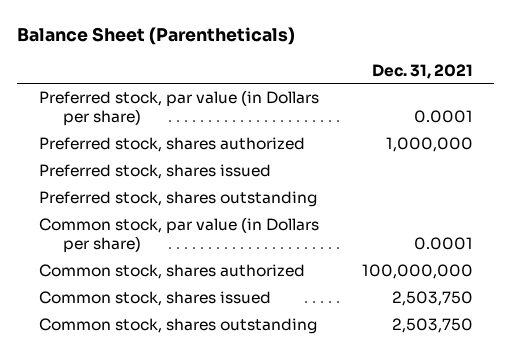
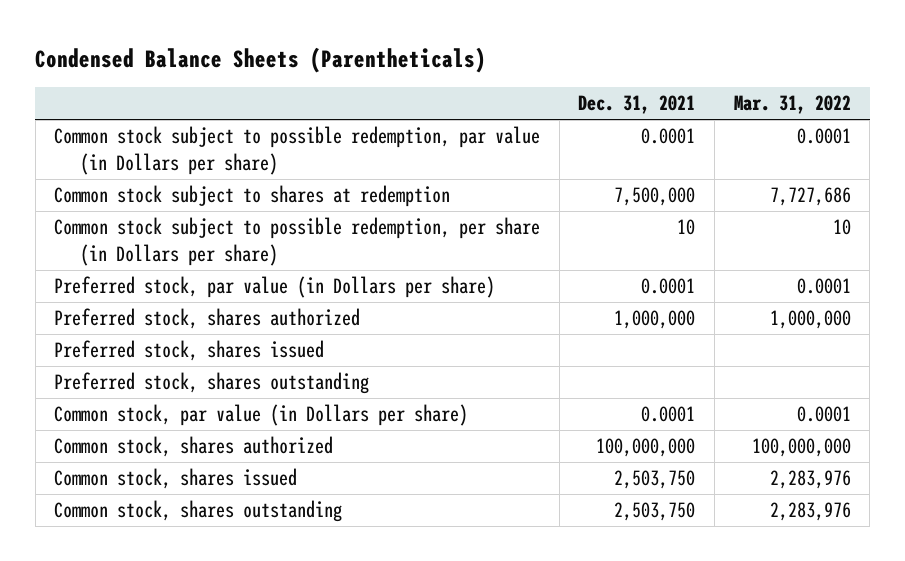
[17,27,296,46] Balance Sheet (Parentheticals) -> [35,46,487,73] Condensed Balance Sheets (Parentheticals)
none -> [733,95,851,115] Mar. 31, 2022
none -> [54,126,541,175] Common stock subject to possible redemption, par value (in Dollars per share)
none -> [54,185,451,208] Common stock subject to shares at redemption
none -> [54,217,541,266] Common stock subject to possible redemption, per share (in Dollars per share)

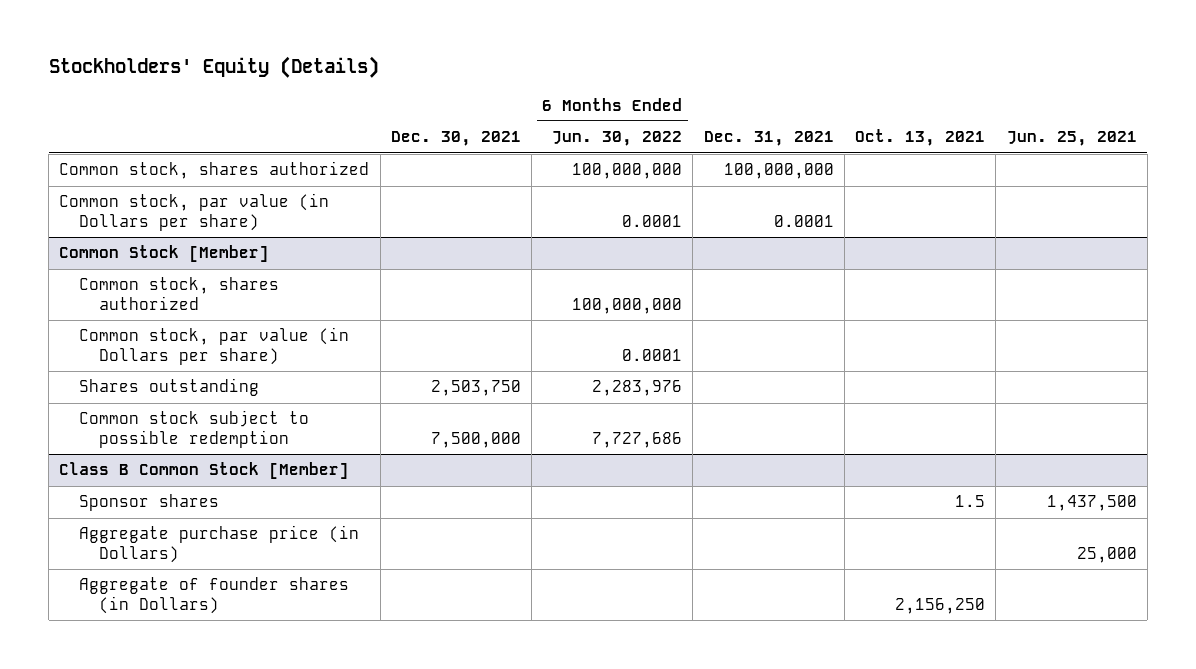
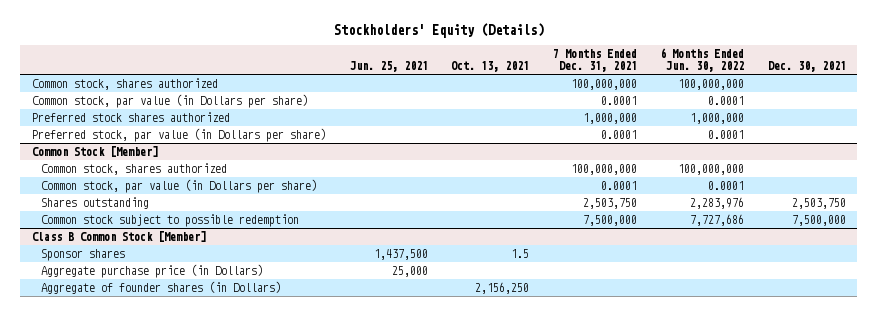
[703,131,834,147] Dec. 31, 2021 -> none
none -> [552,48,637,73] 7 Months Ended Dec. 31, 2021
none -> [32,112,231,123] Preferred stock shares authorized
none -> [32,128,327,143] Preferred stock, par value (in Dollars per share)

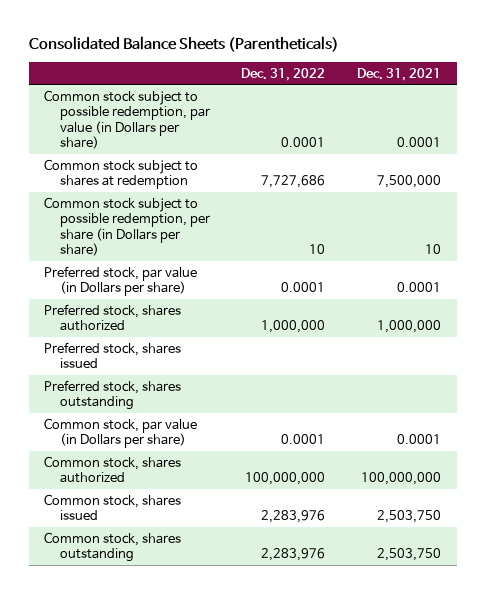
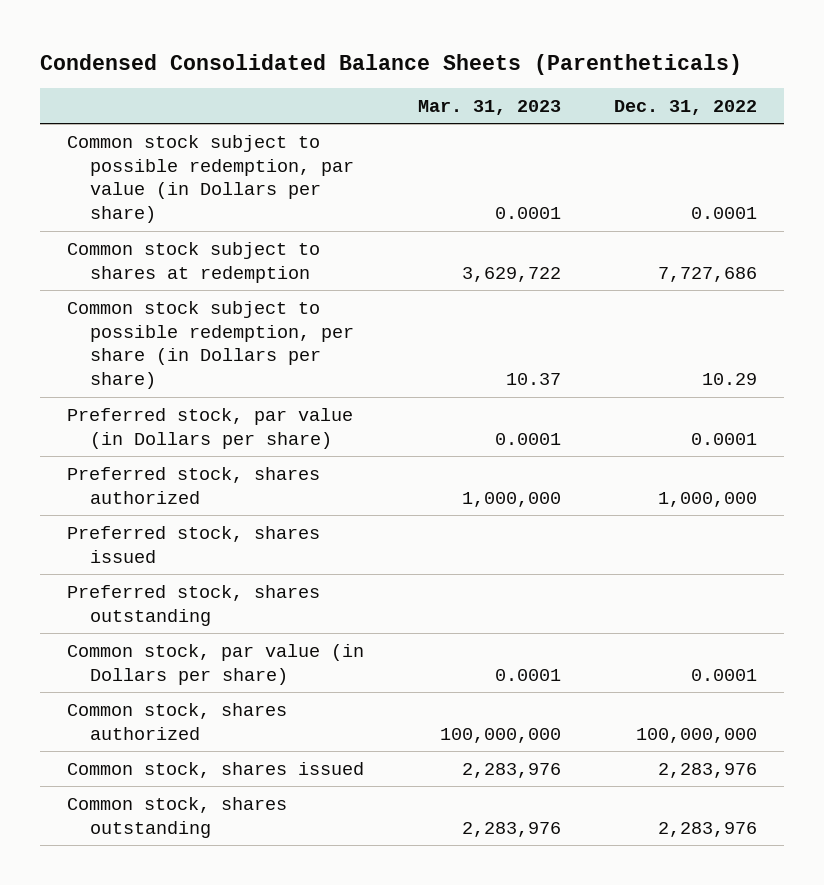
[28,35,339,52] Consolidated Balance Sheets (Parentheticals) -> [40,53,743,75] Condensed Consolidated Balance Sheets (Parentheticals)
[356,67,441,81] Dec. 31, 2021 -> none
none -> [417,100,561,116] Mar. 31, 2023
[309,244,326,255] 10 -> [702,373,758,386] 10.29

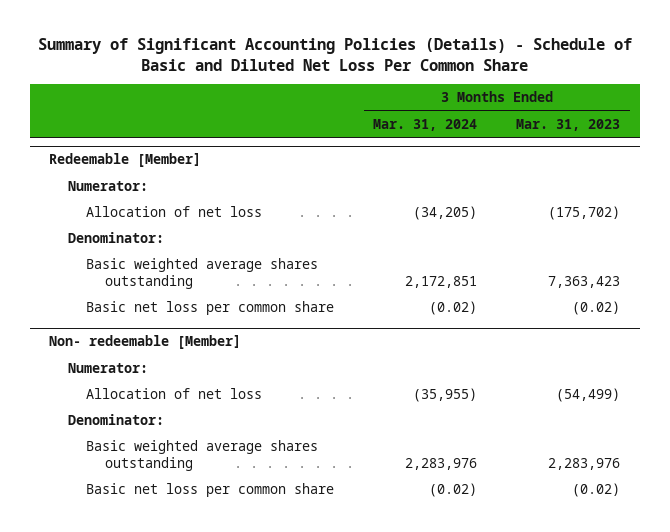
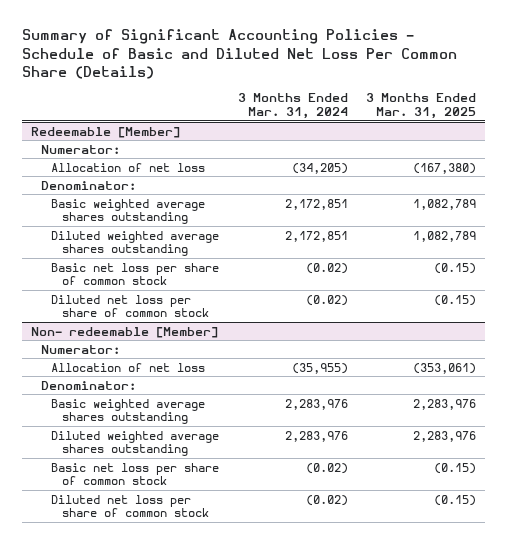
[37,38,632,71] Summary of Significant Accounting Policies (Details) - Schedule of Basic and Diluted Net Loss Per Common Share -> [21,29,457,79] Summary of Significant Accounting Policies - Schedule of Basic and Diluted Net Loss Per Common Share (Details)
[516,118,621,131] Mar. 31, 2023 -> none
none -> [366,93,477,120] 3 Months Ended Mar. 31, 2025
none -> [51,230,220,257] Diluted weighted average shares outstanding
[86,301,335,316] Basic net loss per common share -> [51,262,220,286] Basic net loss per share of common stock
none -> [51,294,209,318] Diluted net loss per share of common stock
none -> [51,430,220,457] Diluted weighted average shares outstanding
[86,483,335,498] Basic net loss per common share -> [51,462,220,486] Basic net loss per share of common stock
none -> [51,494,209,518] Diluted net loss per share of common stock

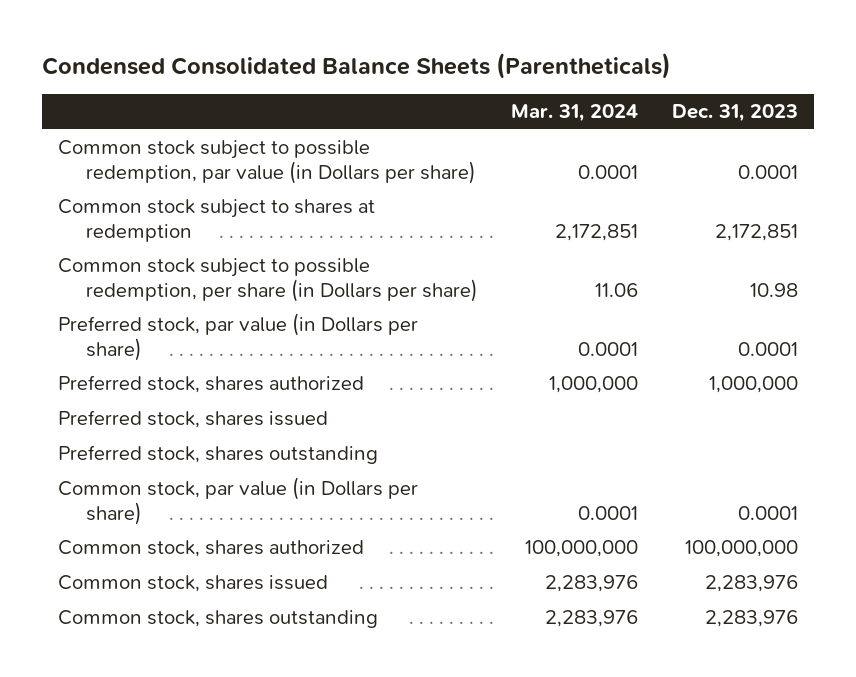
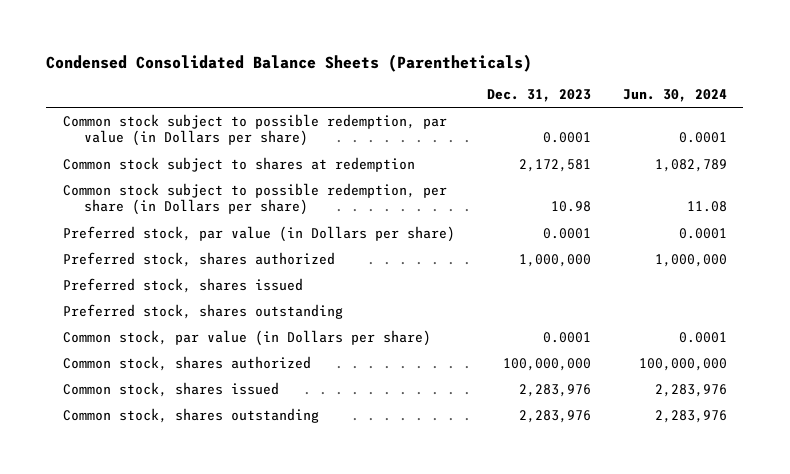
[511,104,639,123] Mar. 31, 2024 -> none
none -> [622,89,727,103] Jun. 30, 2024
[714,223,798,241] 2,172,851 -> [518,158,591,172] 2,172,581

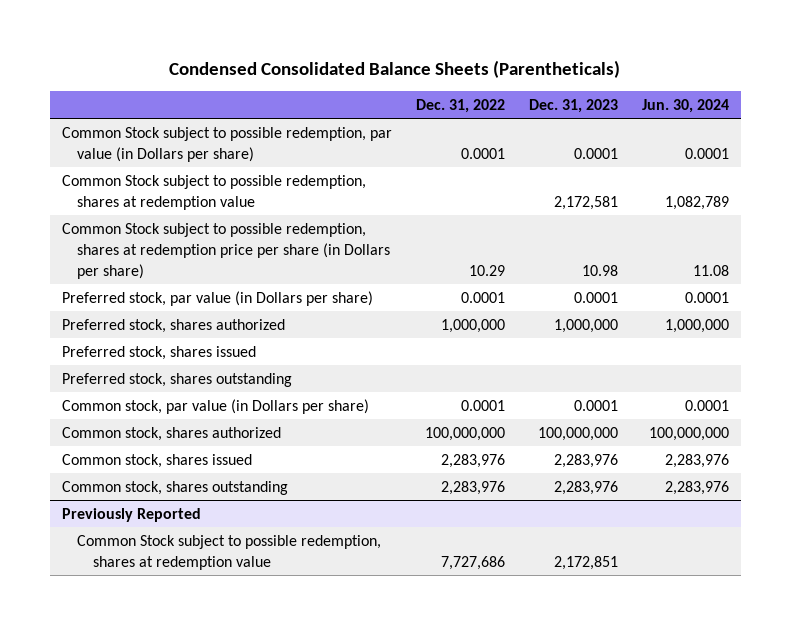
none -> [415,98,505,113] Dec. 31, 2022
[62,113,447,147] Common stock subject to possible redemption, par value (in Dollars per share) -> [61,126,392,162] Common Stock subject to possible redemption, par value (in Dollars per share)
[62,156,415,172] Common stock subject to shares at redemption -> [61,174,366,210] Common Stock subject to possible redemption, shares at redemption value
[62,182,447,216] Common stock subject to possible redemption, per share (in Dollars per share) -> [61,222,391,279] Common Stock subject to possible redemption, shares at redemption price per share (in Dollars per share)
none -> [61,507,201,522] Previously Reported
none -> [77,534,382,570] Common Stock subject to possible redemption, shares at redemption value

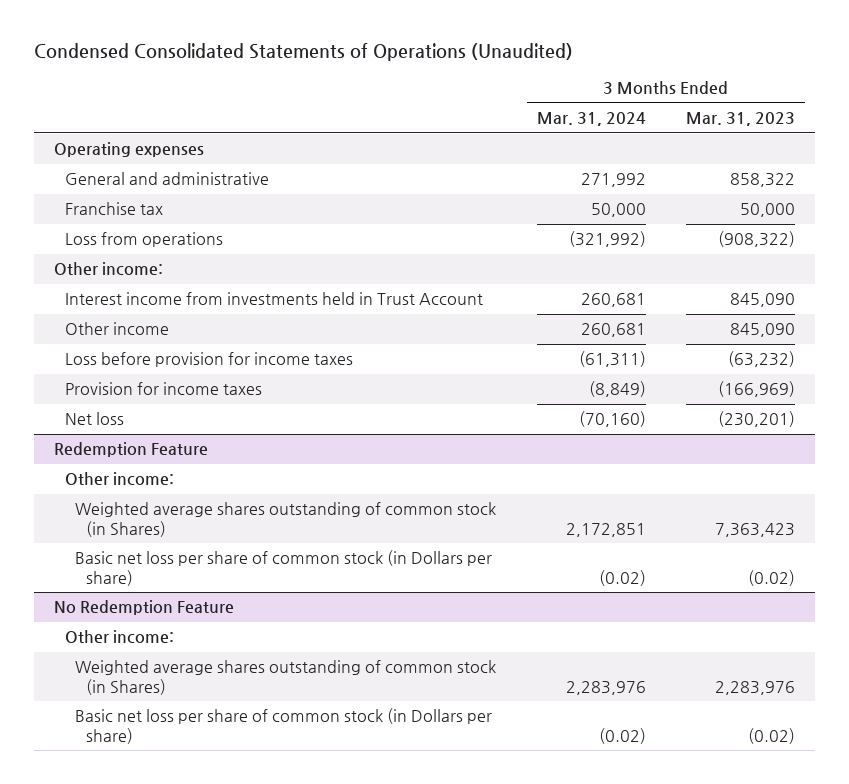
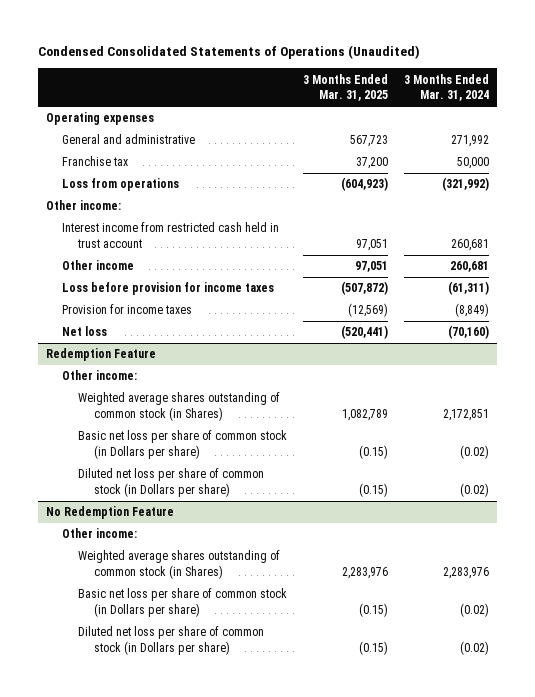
[686,112,796,127] Mar. 31, 2023 -> none
none -> [303,73,389,102] 3 Months Ended Mar. 31, 2025
[64,292,483,306] Interest income from investments held in Trust Account -> [61,222,279,248] Interest income from restricted cash held in trust account
none -> [77,468,264,497] Diluted net loss per share of common stock (in Dollars per share)
none -> [77,626,264,655] Diluted net loss per share of common stock (in Dollars per share)

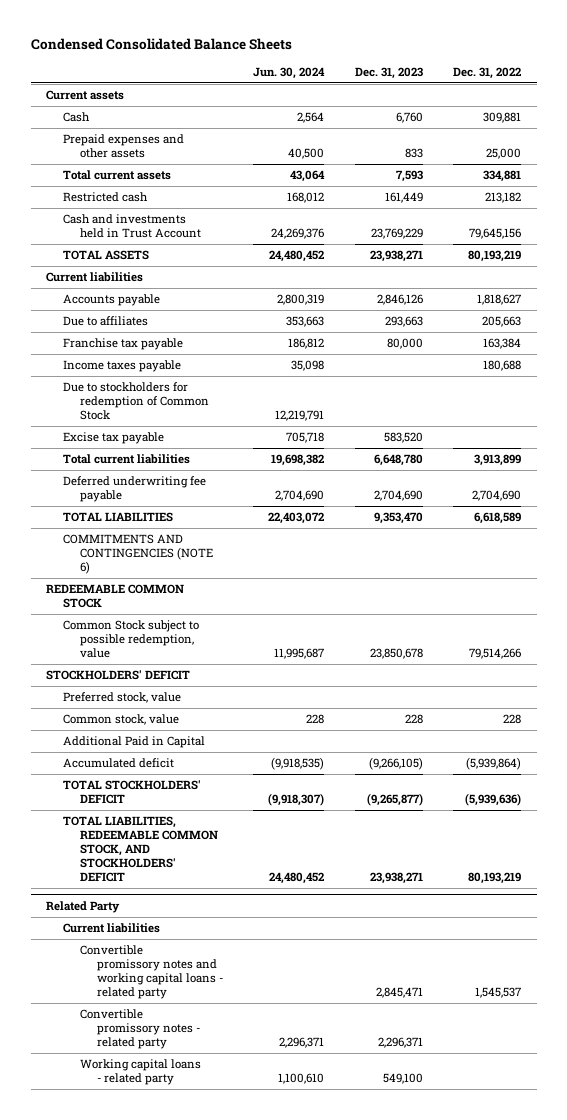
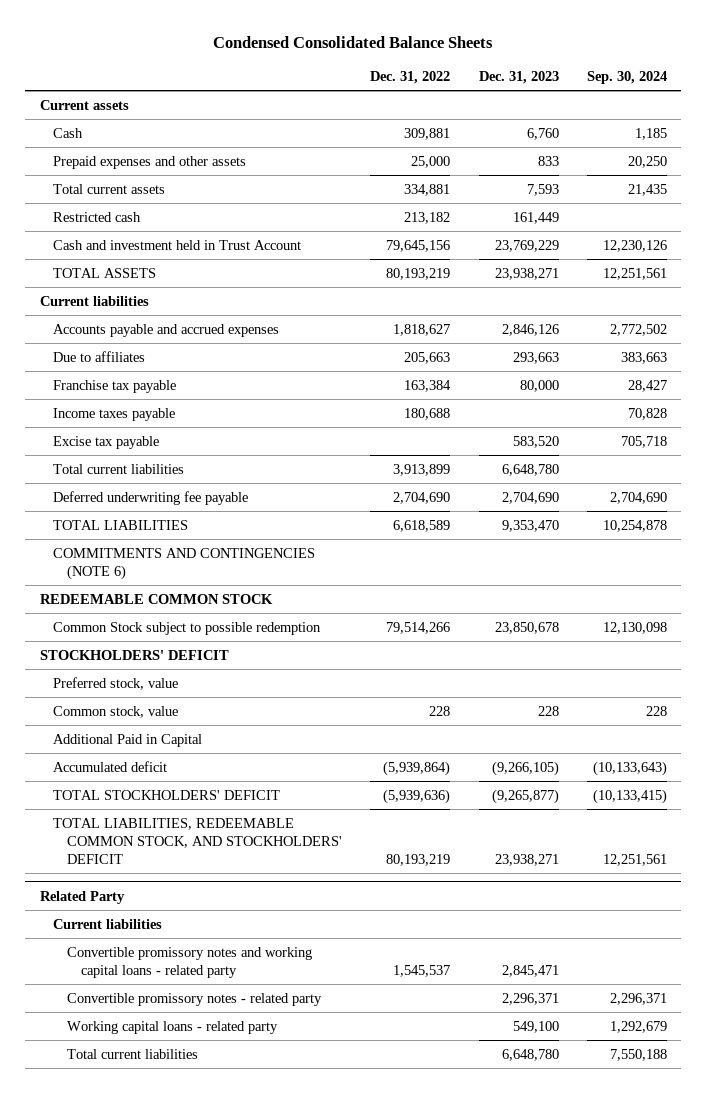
[253,66,326,79] Jun. 30, 2024 -> none
none -> [587,70,668,84] Sep. 30, 2024
[62,214,201,239] Cash and investments held in Trust Account -> [53,239,302,250] Cash and investment held in Trust Account
[62,294,160,307] Accounts payable -> [53,323,280,337] Accounts payable and accrued expenses
[62,382,209,421] Due to stockholders for redemption of Common Stock -> none
[62,620,199,659] Common Stock subject to possible redemption, value -> [53,621,322,635] Common Stock subject to possible redemption
none -> [66,1048,198,1059] Total current liabilities

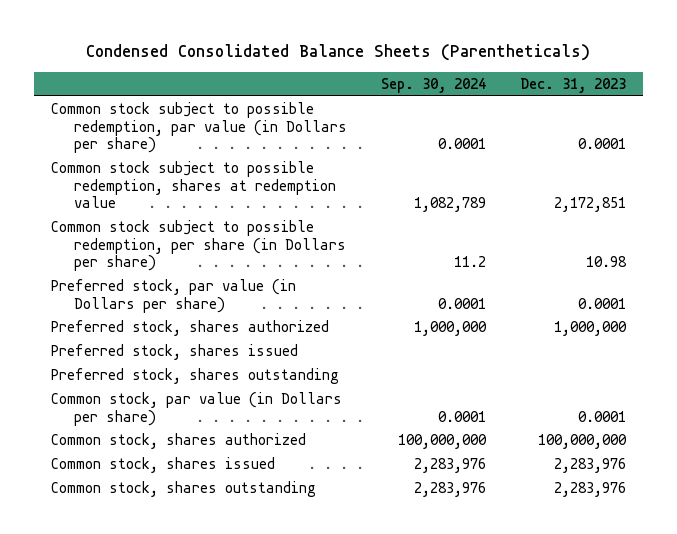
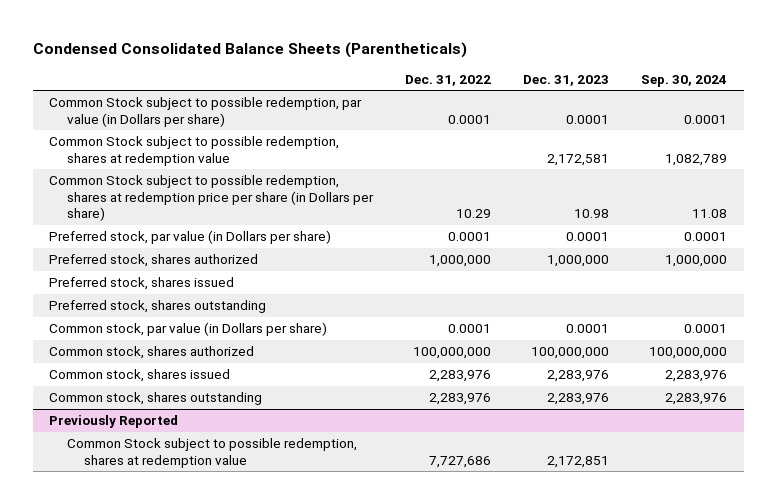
none -> [404,74,491,86] Dec. 31, 2022
[50,102,347,154] Common stock subject to possible redemption, par value (in Dollars per share) -> [49,97,363,127] Common Stock subject to possible redemption, par value (in Dollars per share)
[50,161,336,209] Common stock subject to possible redemption, shares at redemption value -> [49,136,340,166] Common Stock subject to possible redemption, shares at redemption value
[553,197,626,213] 2,172,851 -> [547,153,610,166] 2,172,581
[50,220,346,272] Common stock subject to possible redemption, per share (in Dollars per share) -> [49,175,374,222] Common Stock subject to possible redemption, shares at redemption price per share (in Dollars per share)
[453,256,486,268] 11.2 -> [692,209,728,219] 11.08
none -> [49,415,179,429] Previously Reported
none -> [66,438,357,468] Common Stock subject to possible redemption, shares at redemption value

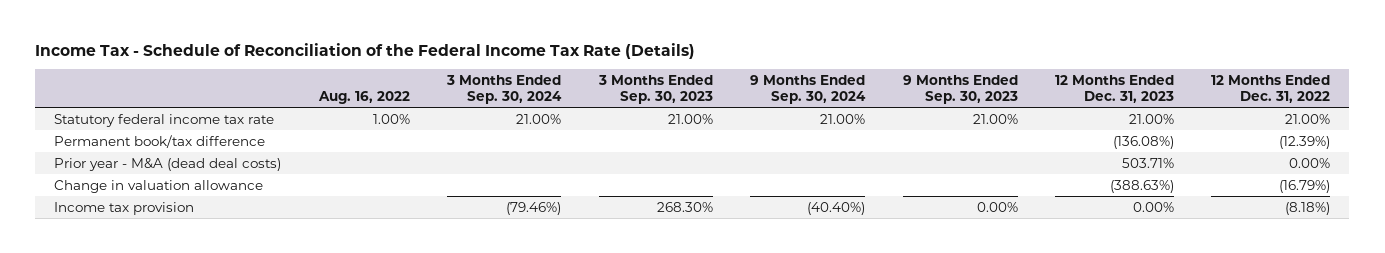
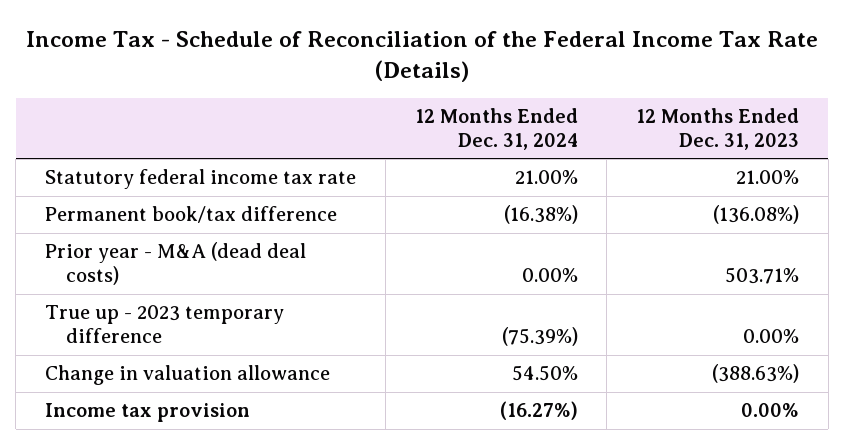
[317,91,410,105] Aug. 16, 2022 -> none
[446,74,563,105] 3 Months Ended Sep. 30, 2024 -> none
[597,74,713,105] 3 Months Ended Sep. 30, 2023 -> none
[750,74,867,105] 9 Months Ended Sep. 30, 2024 -> none
[902,74,1018,105] 9 Months Ended Sep. 30, 2023 -> none
[1211,74,1331,104] 12 Months Ended Dec. 31, 2022 -> none
none -> [414,107,578,150] 12 Months Ended Dec. 31, 2024
none -> [45,305,285,344] True up - 2023 temporary difference

